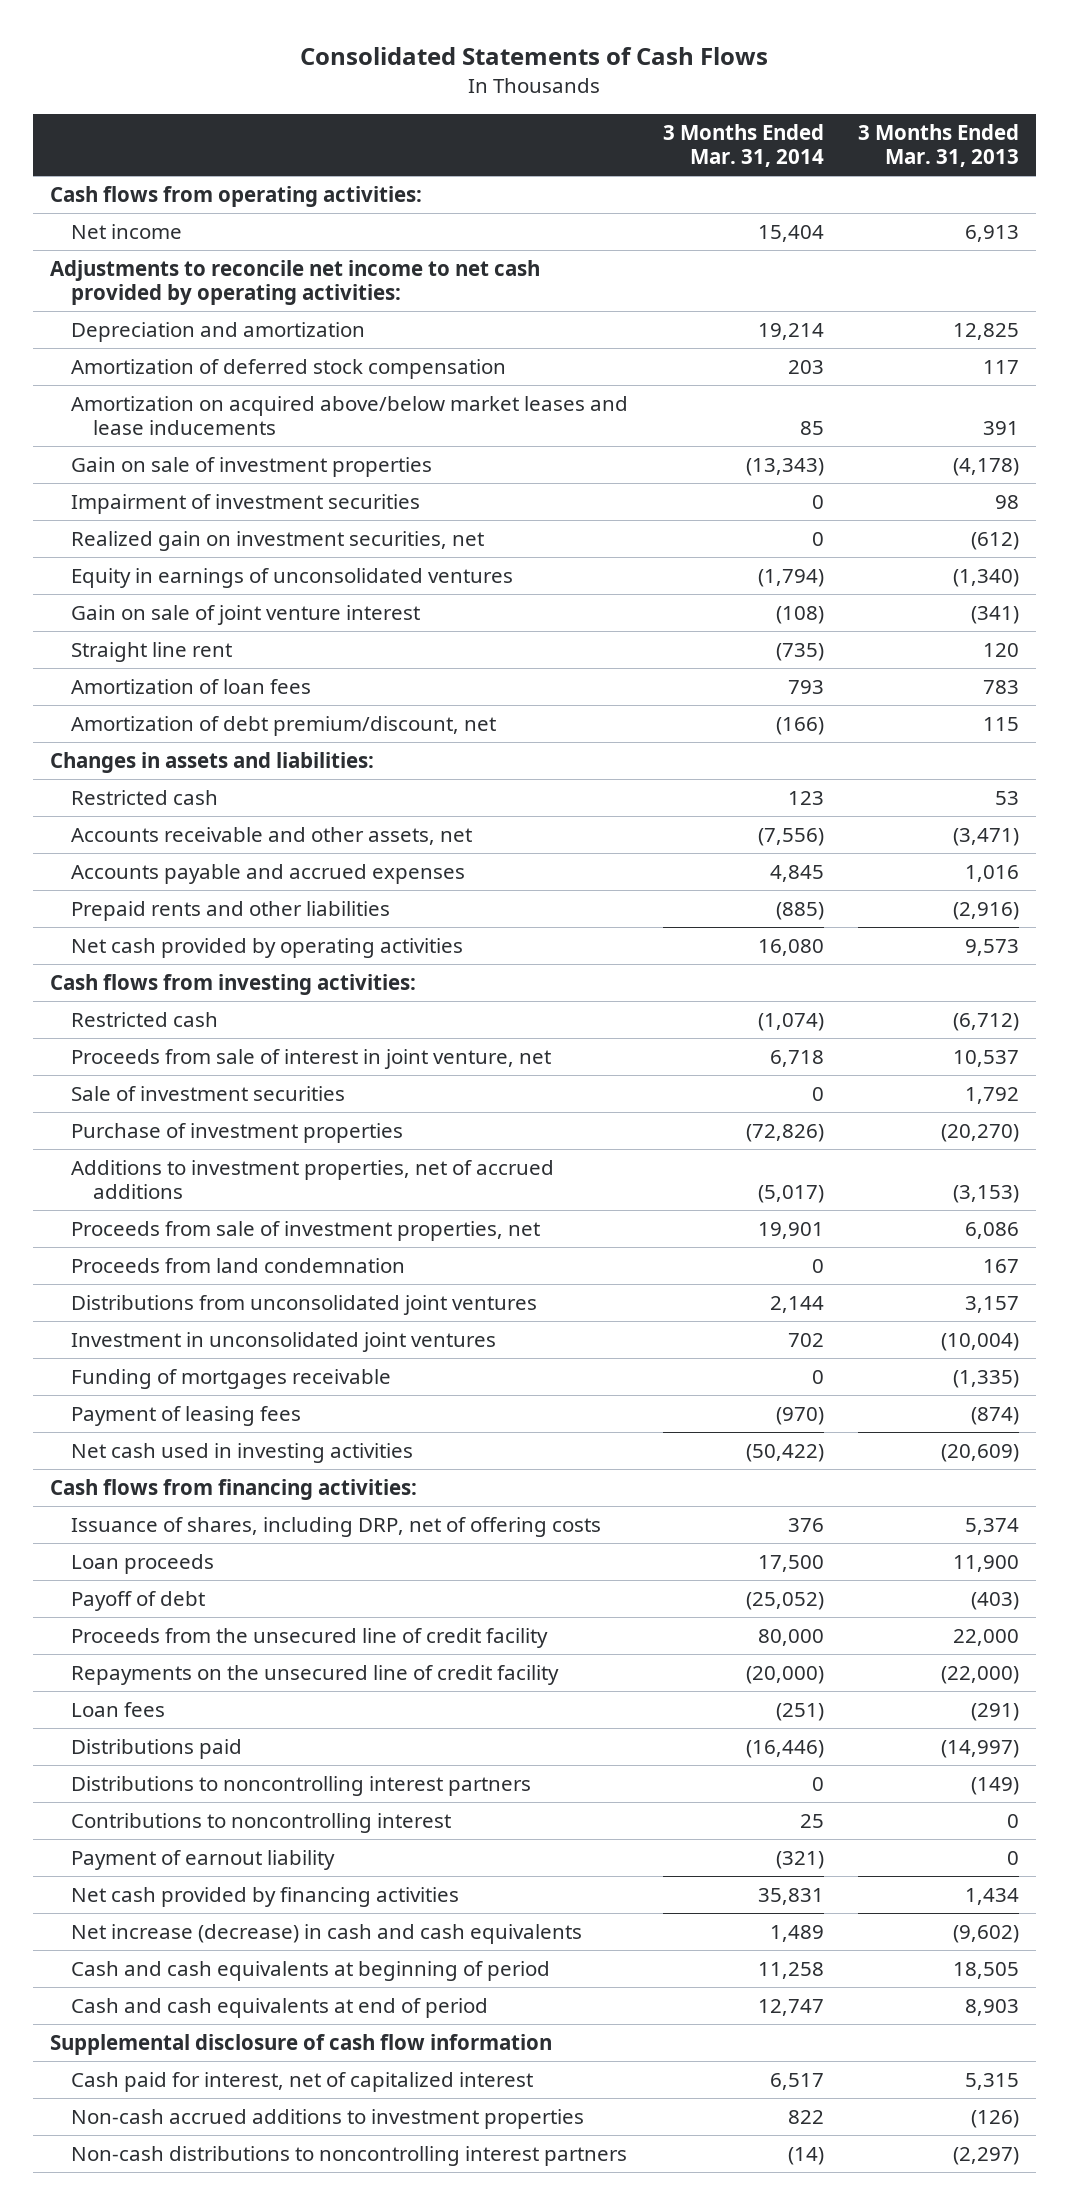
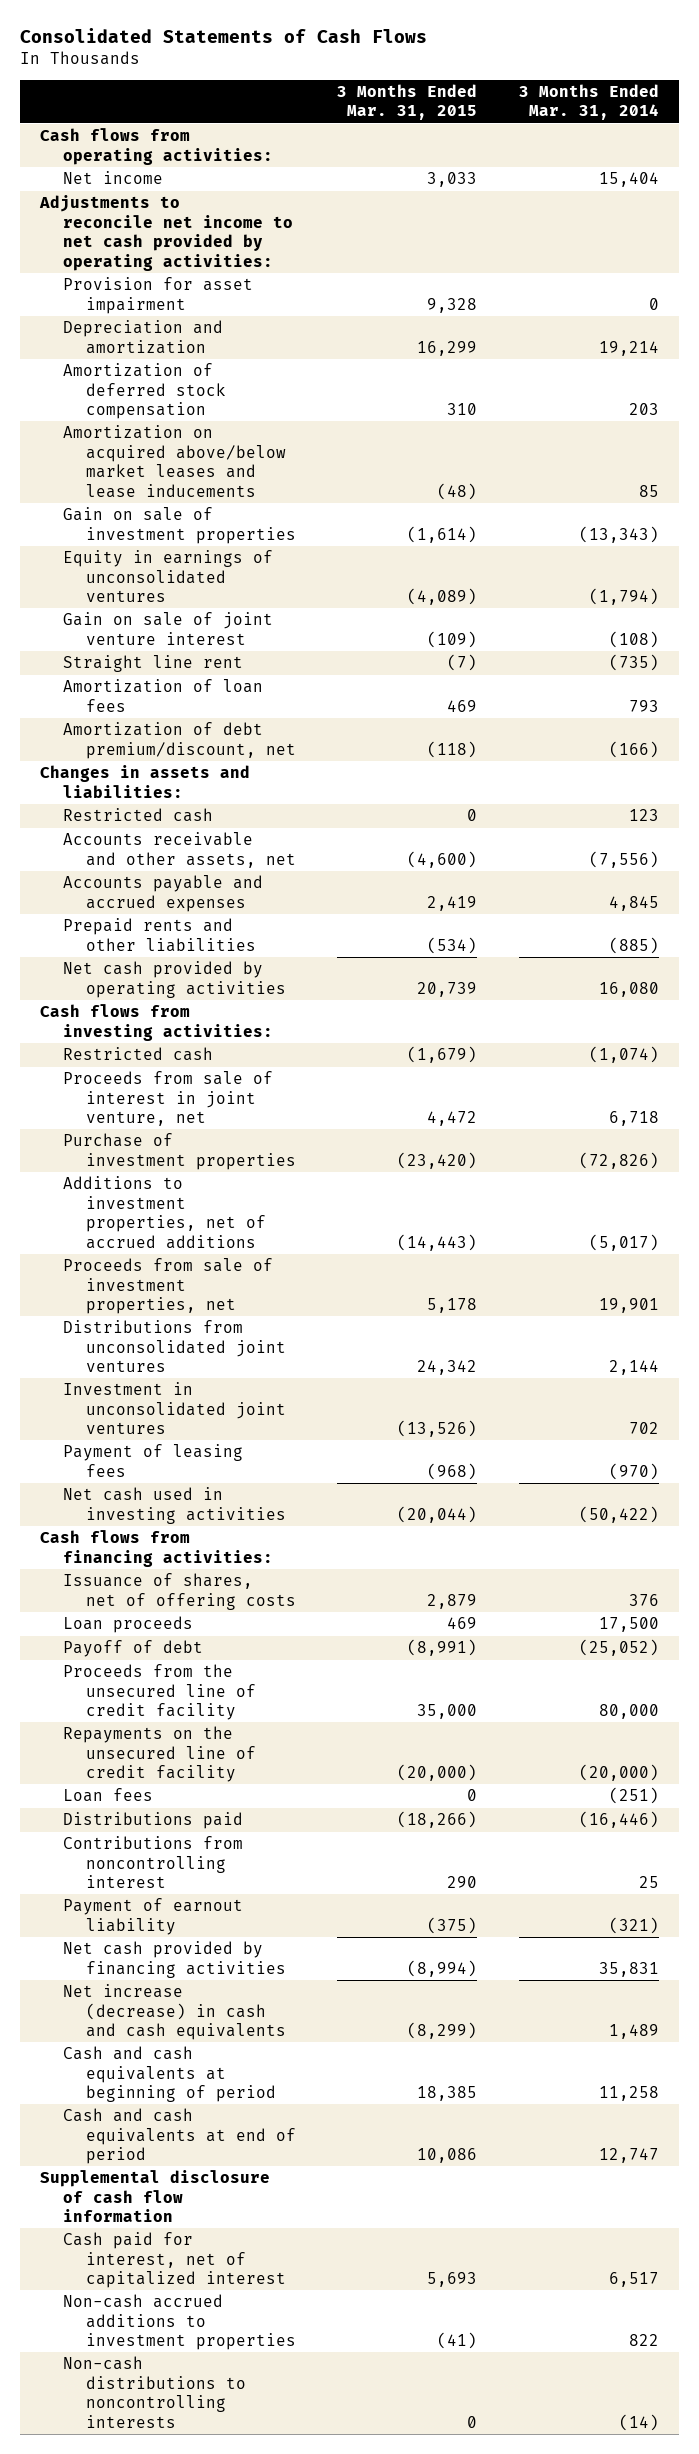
[857,123,1019,168] 3 Months Ended Mar. 31, 2013 -> none
none -> [337,83,478,121] 3 Months Ended Mar. 31, 2015
none -> [63,277,254,314] Provision for asset impairment
[71,493,421,514] Impairment of investment securities -> none
[71,530,485,551] Realized gain on investment securities, net -> none
[71,1085,346,1101] Sale of investment securities -> none
[71,1257,406,1273] Proceeds from land condemnation -> none
[71,1368,392,1389] Funding of mortgages receivable -> none
[71,1516,602,1537] Issuance of shares, including DRP, net of offering costs -> [63,1573,297,1610] Issuance of shares, net of offering costs
[71,1775,532,1796] Distributions to noncontrolling interest partners -> none
[71,1812,452,1833] Contributions to noncontrolling interest -> [63,1836,244,1889] Contributions from noncontrolling interest
[71,2145,628,2166] Non-cash distributions to noncontrolling interest partners -> [63,2356,247,2428] Non-cash distributions to noncontrolling interests

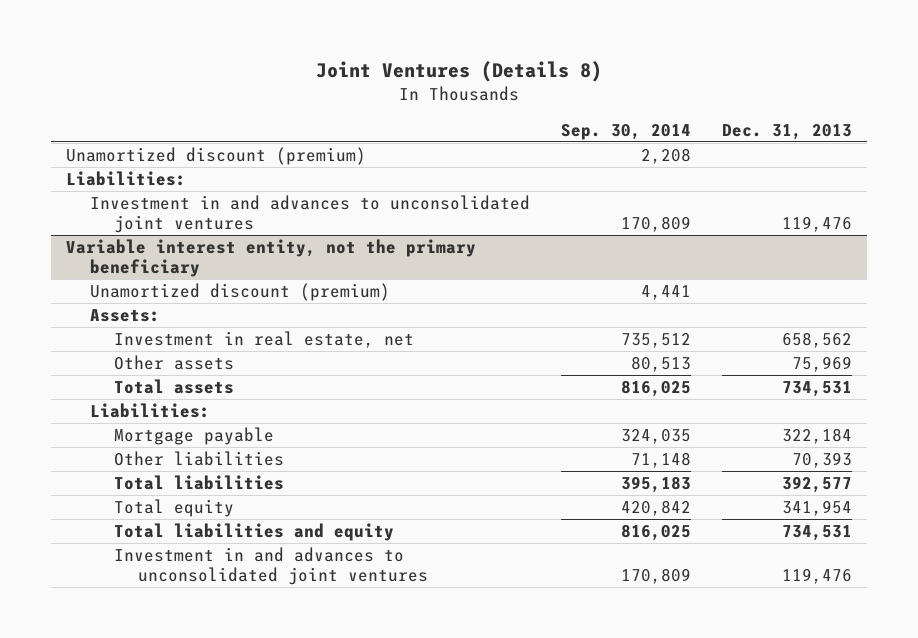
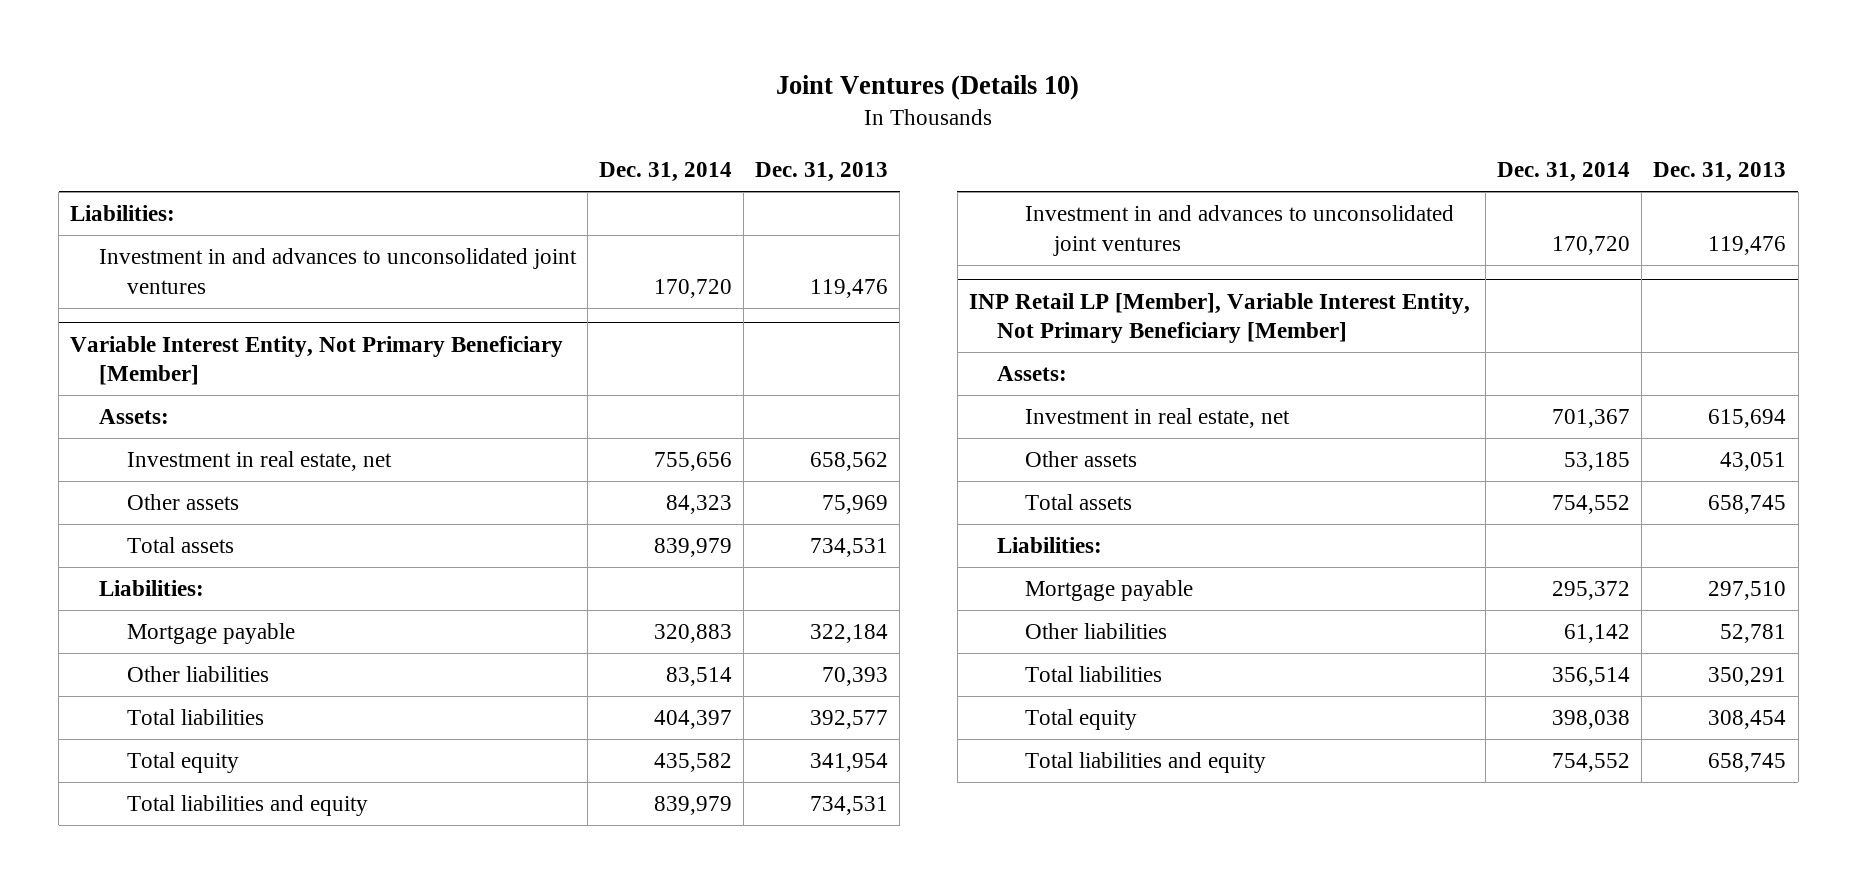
[315,61,602,83] Joint Ventures (Details 8) -> [776,75,1080,101] Joint Ventures (Details 10)
[560,123,691,140] Sep. 30, 2014 -> none
none -> [598,162,732,183] Dec. 31, 2014
[66,147,367,166] Unamortized discount (premium) -> none
[89,283,390,302] Unamortized discount (premium) -> none
[66,239,477,278] Variable interest entity, not the primary beneficiary -> [70,335,564,386] Variable Interest Entity, Not Primary Beneficiary [Member]
none -> [968,292,1470,344] INP Retail LP [Member], Variable Interest Entity, Not Primary Beneficiary [Member]
none -> [997,365,1068,381] Assets:
none -> [1025,407,1291,428] Investment in real estate, net
none -> [1025,450,1138,467] Other assets
none -> [1025,493,1133,510] Total assets
none -> [997,536,1103,553] Liabilities:
none -> [1025,579,1194,601] Mortgage payable
none -> [1025,622,1168,639] Other liabilities
none -> [1025,665,1163,682] Total liabilities
none -> [1025,708,1138,730] Total equity
none -> [1025,751,1267,773] Total liabilities and equity

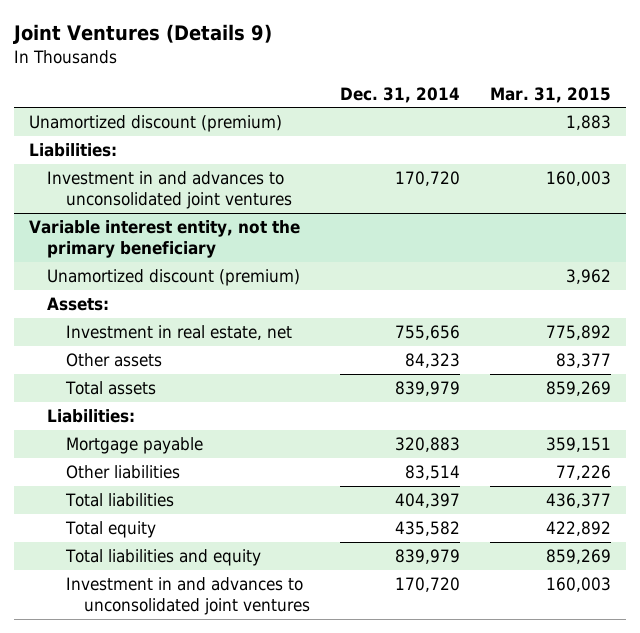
[776,75,1080,101] Joint Ventures (Details 10) -> [12,23,272,44] Joint Ventures (Details 9)
[755,162,889,183] Dec. 31, 2013 -> none
none -> [489,86,611,103] Mar. 31, 2015
none -> [28,115,282,133] Unamortized discount (premium)
[70,335,564,386] Variable Interest Entity, Not Primary Beneficiary [Member] -> [28,220,300,258] Variable interest entity, not the primary beneficiary
none -> [47,269,301,287] Unamortized discount (premium)
[968,292,1470,344] INP Retail LP [Member], Variable Interest Entity, Not Primary Beneficiary [Member] -> none
[997,365,1068,381] Assets: -> none
[1025,407,1291,428] Investment in real estate, net -> none
[1025,450,1138,467] Other assets -> none
[1025,493,1133,510] Total assets -> none
[997,536,1103,553] Liabilities: -> none
[1025,579,1194,601] Mortgage payable -> none
[1025,622,1168,639] Other liabilities -> none
[1025,665,1163,682] Total liabilities -> none
[1025,708,1138,730] Total equity -> none
[1025,751,1267,773] Total liabilities and equity -> none

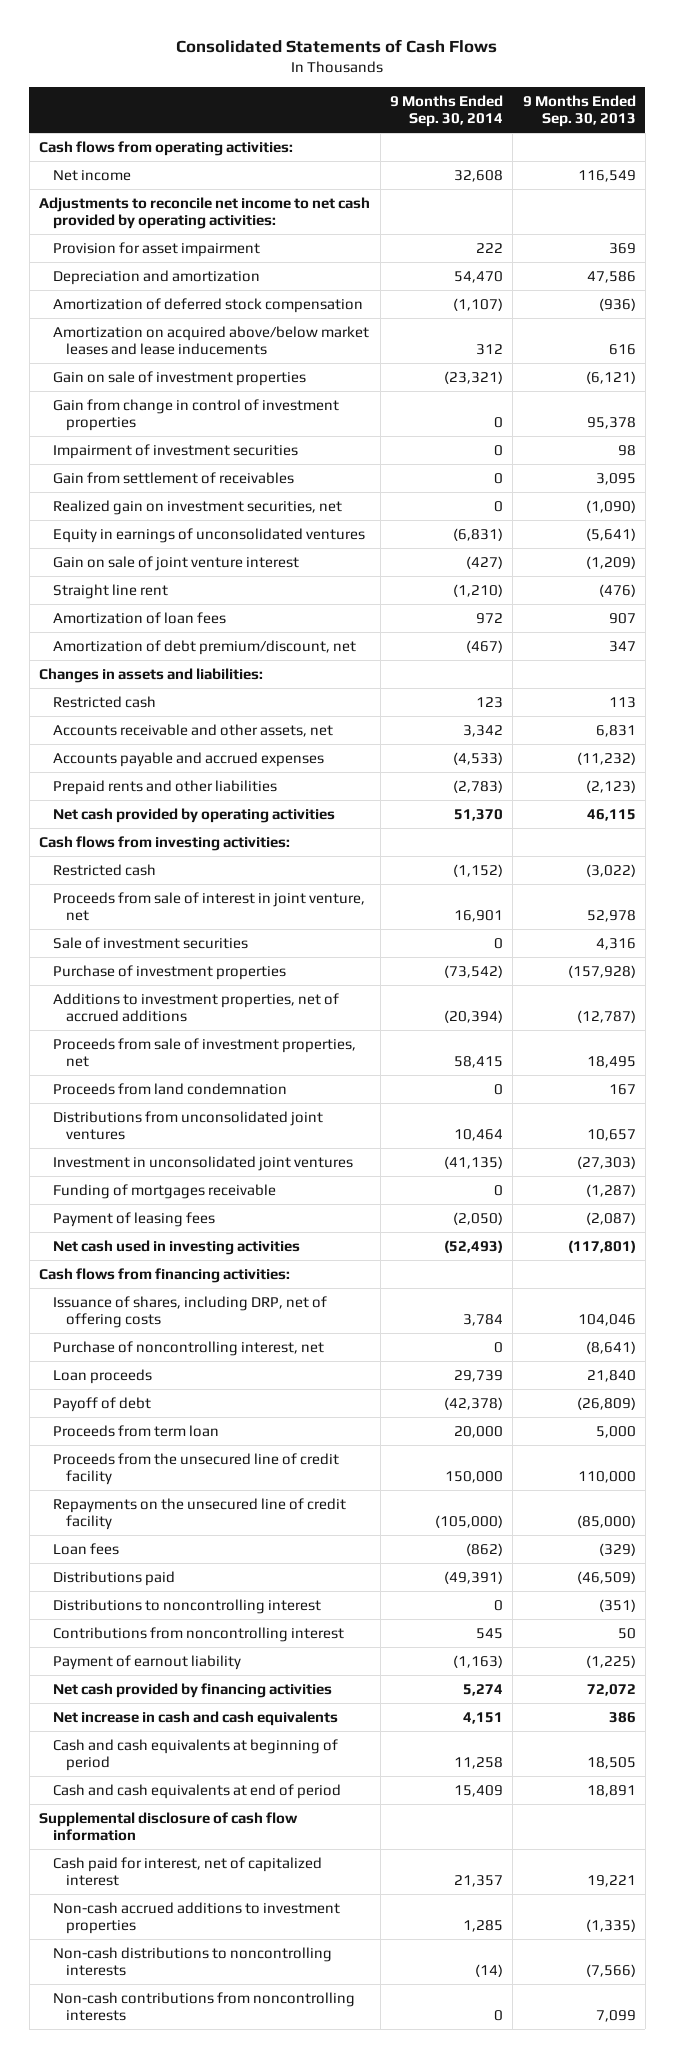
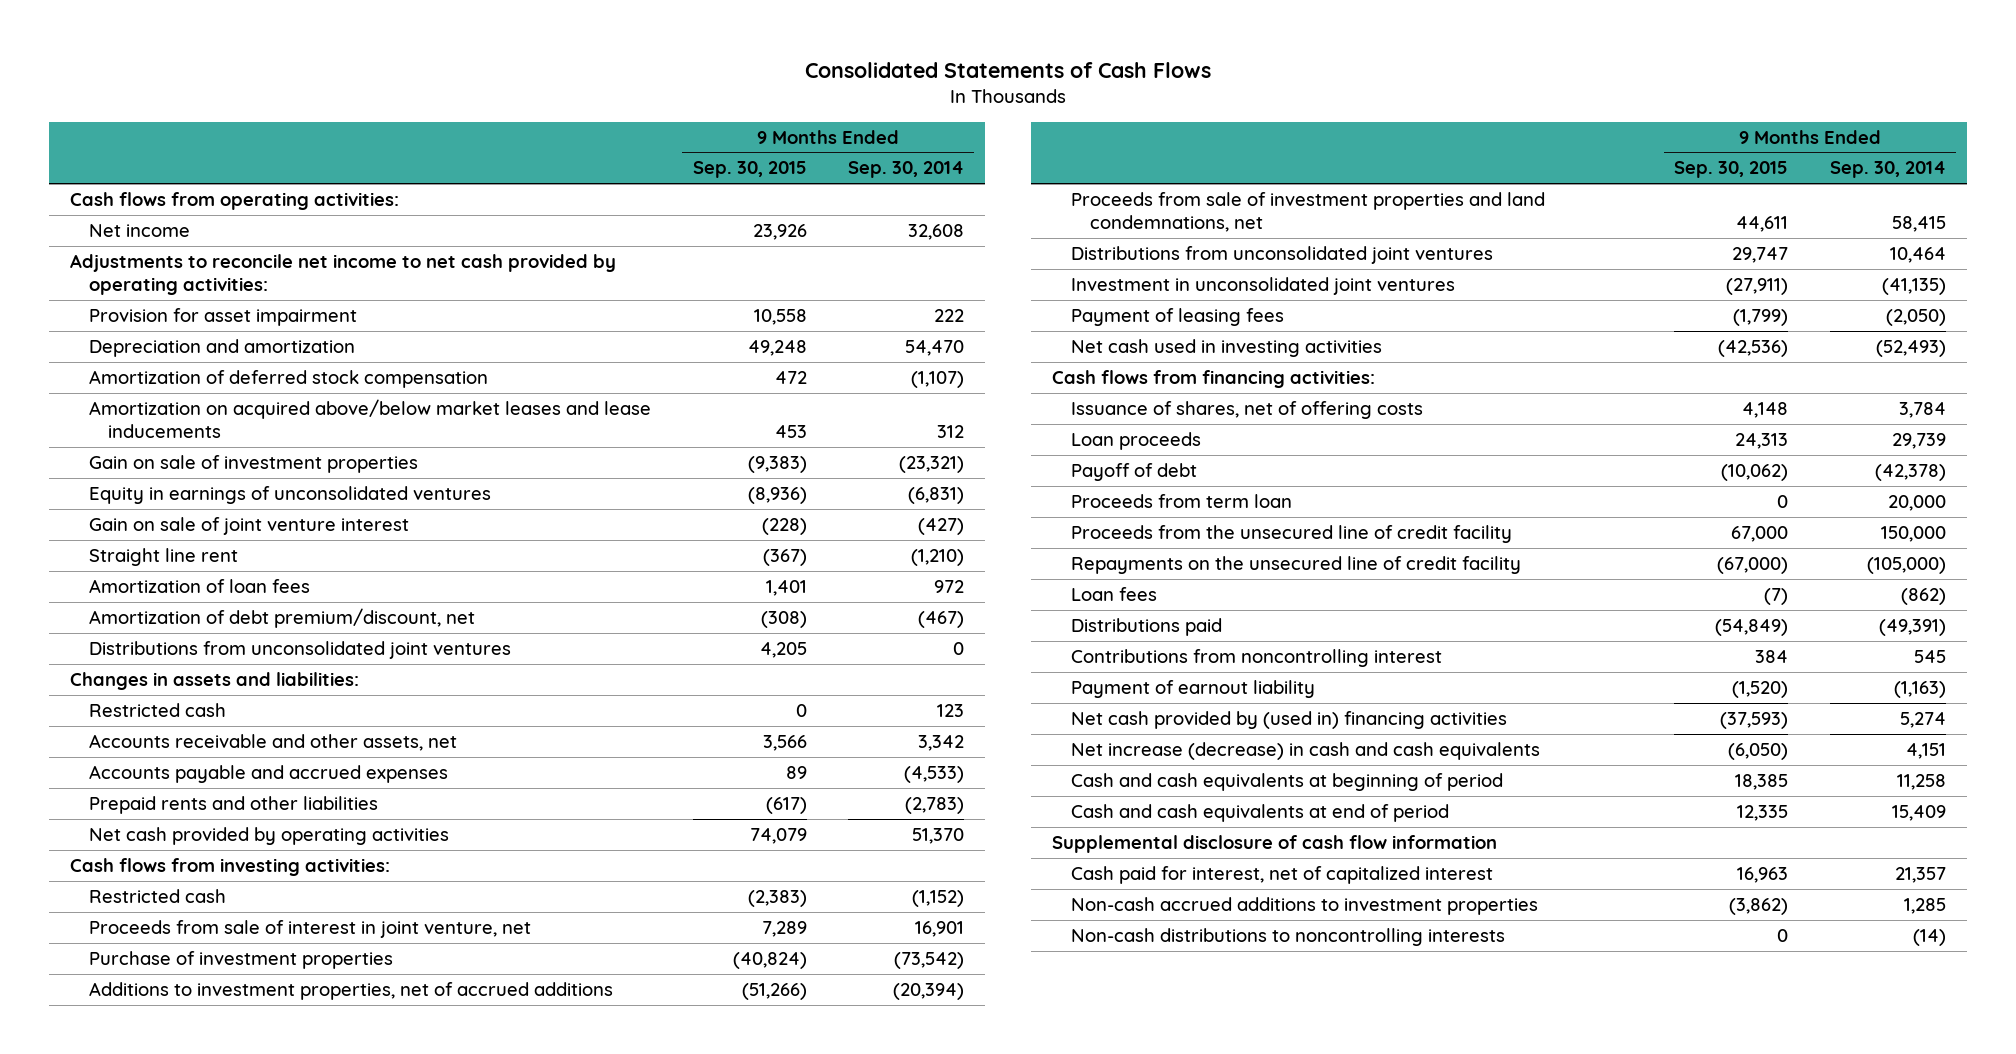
[522,94,636,128] 9 Months Ended Sep. 30, 2013 -> none
none -> [692,161,807,179] Sep. 30, 2015
[52,398,339,432] Gain from change in control of investment properties -> none
[52,443,298,459] Impairment of investment securities -> none
[52,471,294,484] Gain from settlement of receivables -> none
[52,499,342,515] Realized gain on investment securities, net -> none
none -> [89,640,512,659] Distributions from unconsolidated joint ventures
[52,936,248,949] Sale of investment securities -> none
[52,1082,287,1095] Proceeds from land condemnation -> none
[52,1037,356,1068] Proceeds from sale of investment properties, net -> [1071,191,1546,232] Proceeds from sale of investment properties and land condemnations, net
[52,1183,276,1199] Funding of mortgages receivable -> none
[52,1340,324,1356] Purchase of noncontrolling interest, net -> none
[52,1295,327,1329] Issuance of shares, including DRP, net of offering costs -> [1071,400,1424,419] Issuance of shares, net of offering costs
[52,1598,321,1614] Distributions to noncontrolling interest -> none
[52,1682,332,1698] Net cash provided by financing activities -> [1071,710,1508,729] Net cash provided by (used in) financing activities
[52,1710,338,1726] Net increase in cash and cash equivalents -> [1071,741,1541,760] Net increase (decrease) in cash and cash equivalents
[52,1991,355,2022] Non-cash contributions from noncontrolling interests -> none

